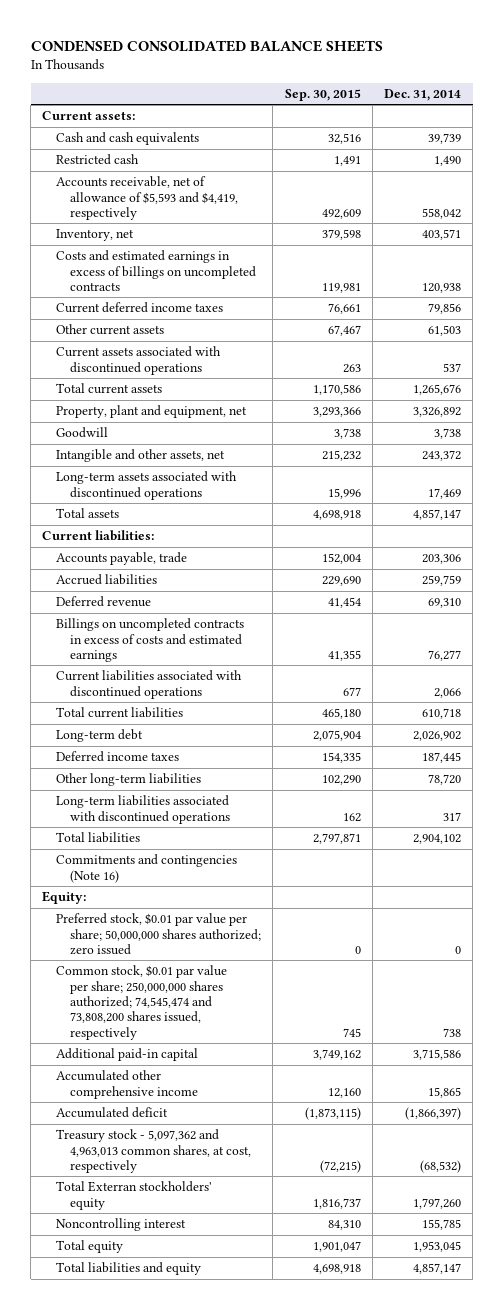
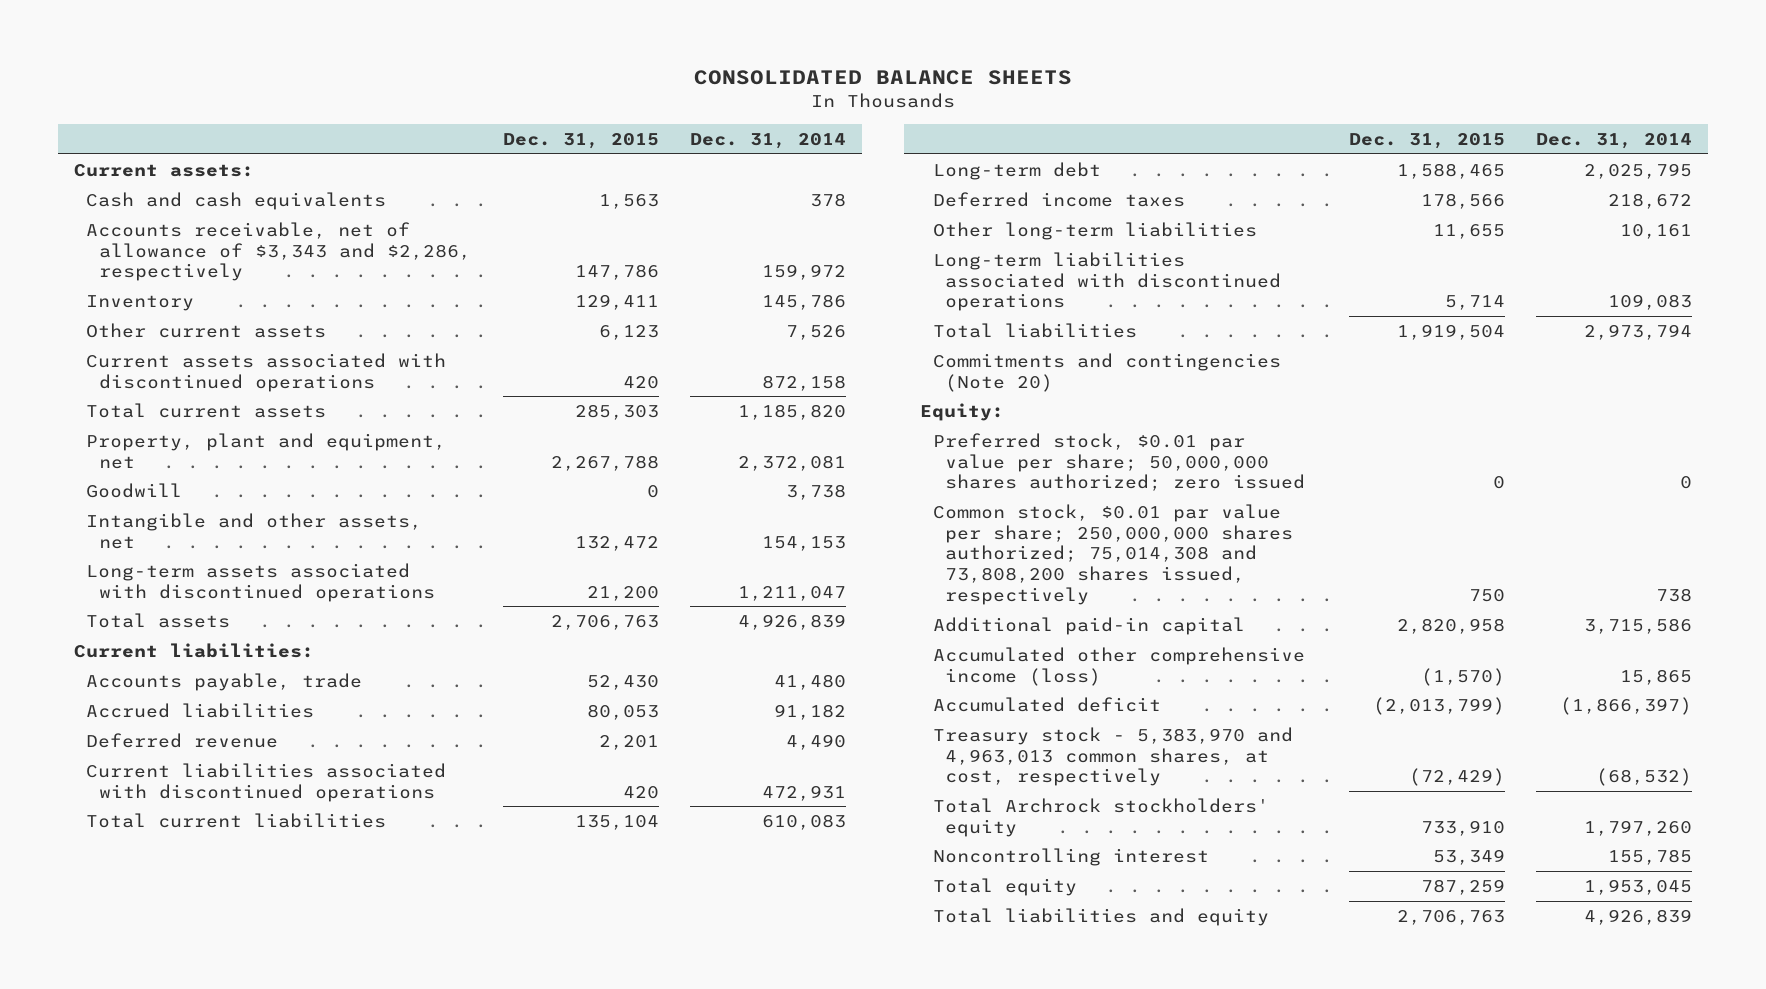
[30,40,383,53] CONDENSED CONSOLIDATED BALANCE SHEETS -> [694,70,1073,86] CONSOLIDATED BALANCE SHEETS
[284,88,361,101] Sep. 30, 2015 -> none
none -> [502,132,659,149] Dec. 31, 2015
[56,154,140,166] Restricted cash -> none
[56,250,257,292] Costs and estimated earnings in excess of billings on uncompleted contracts -> none
[56,302,224,314] Current deferred income taxes -> none
[428,133,462,145] 39,739 -> [810,192,847,207] 378
[56,176,239,221] Accounts receivable, net of allowance of $5,593 and $4,419, respectively -> [86,221,472,282] Accounts receivable, net of allowance of $3,343 and $2,286, respectively
[422,208,462,220] 558,042 -> [762,264,847,281] 159,972
[56,229,135,242] Inventory, net -> [86,294,195,311] Inventory
[422,229,462,241] 403,571 -> [762,293,847,310] 145,786
[428,325,462,337] 61,503 -> [786,324,847,340] 7,526
[443,362,462,372] 537 -> [762,374,847,391] 872,158
[413,384,462,396] 1,265,676 -> [738,403,847,420] 1,185,820
[413,407,462,418] 3,326,892 -> [738,454,847,471] 2,372,081
[422,450,462,462] 243,372 -> [762,535,847,551] 154,153
[428,487,462,499] 17,469 -> [738,585,847,601] 1,211,047
[413,509,462,521] 4,857,147 -> [738,613,847,630] 4,926,839
[56,618,245,663] Billings on uncompleted contracts in excess of costs and estimated earnings -> none
[422,554,462,565] 203,306 -> [774,673,847,690] 41,480
[422,575,462,587] 259,759 -> [774,703,847,720] 91,182
[428,598,462,609] 69,310 -> [786,733,847,750] 4,490
[434,687,462,698] 2,066 -> [762,784,847,801] 472,931
[422,708,462,720] 610,718 -> [762,813,847,830] 610,083
[413,731,462,742] 2,026,902 -> [1584,162,1693,179] 2,025,795
[422,752,462,764] 187,445 -> [1608,192,1693,209] 218,672
[428,774,462,786] 78,720 -> [1620,223,1693,239] 10,161
[443,811,462,821] 317 -> [1608,294,1693,311] 109,083
[413,834,462,845] 2,904,102 -> [1584,323,1693,340] 2,973,794
[56,854,238,883] Commitments and contingencies (Note 16) -> [932,352,1281,392] Commitments and contingencies (Note 20)
[56,965,228,1040] Common stock, $0.01 par value per share; 250,000,000 shares authorized; 74,545,474 and 73,808,200 shares issued, respectively -> [932,503,1294,605] Common stock, $0.01 par value per share; 250,000,000 shares authorized; 75,014,308 and 73,808,200 shares issued, respectively
[56,1070,199,1099] Accumulated other comprehensive income -> [932,646,1305,686] Accumulated other comprehensive income (loss)
[56,1129,252,1174] Treasury stock - 5,097,362 and 4,963,013 common shares, at cost, respectively -> [932,726,1293,787] Treasury stock - 5,383,970 and 4,963,013 common shares, at cost, respectively
[56,1181,213,1210] Total Exterran stockholders' equity -> [932,797,1269,837] Total Archrock stockholders' equity
[413,1263,462,1275] 4,857,147 -> [1584,908,1693,925] 4,926,839

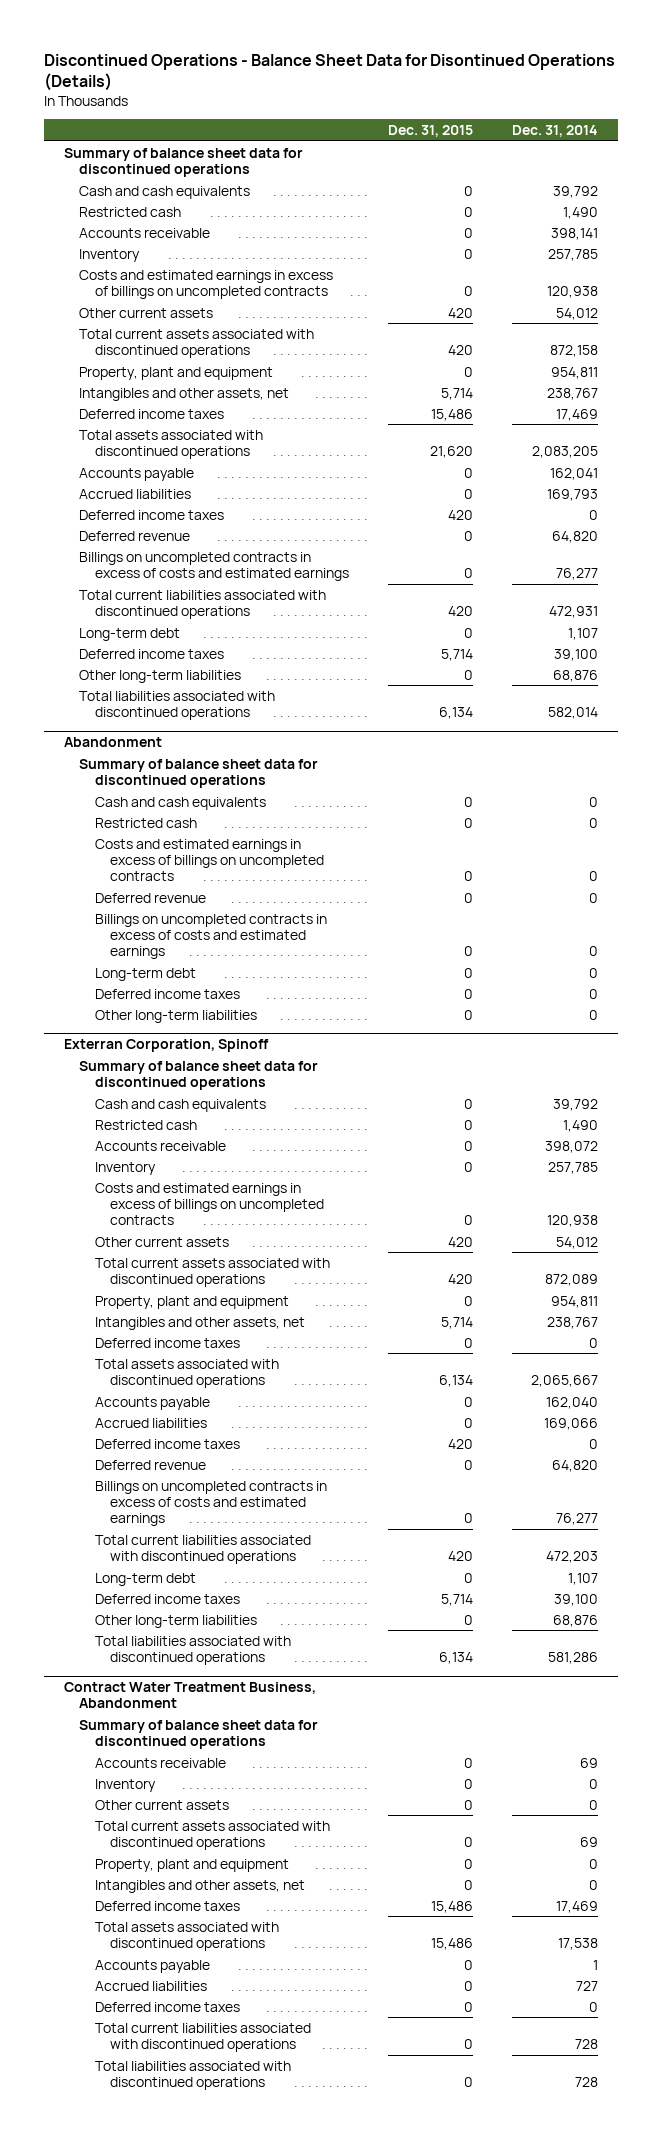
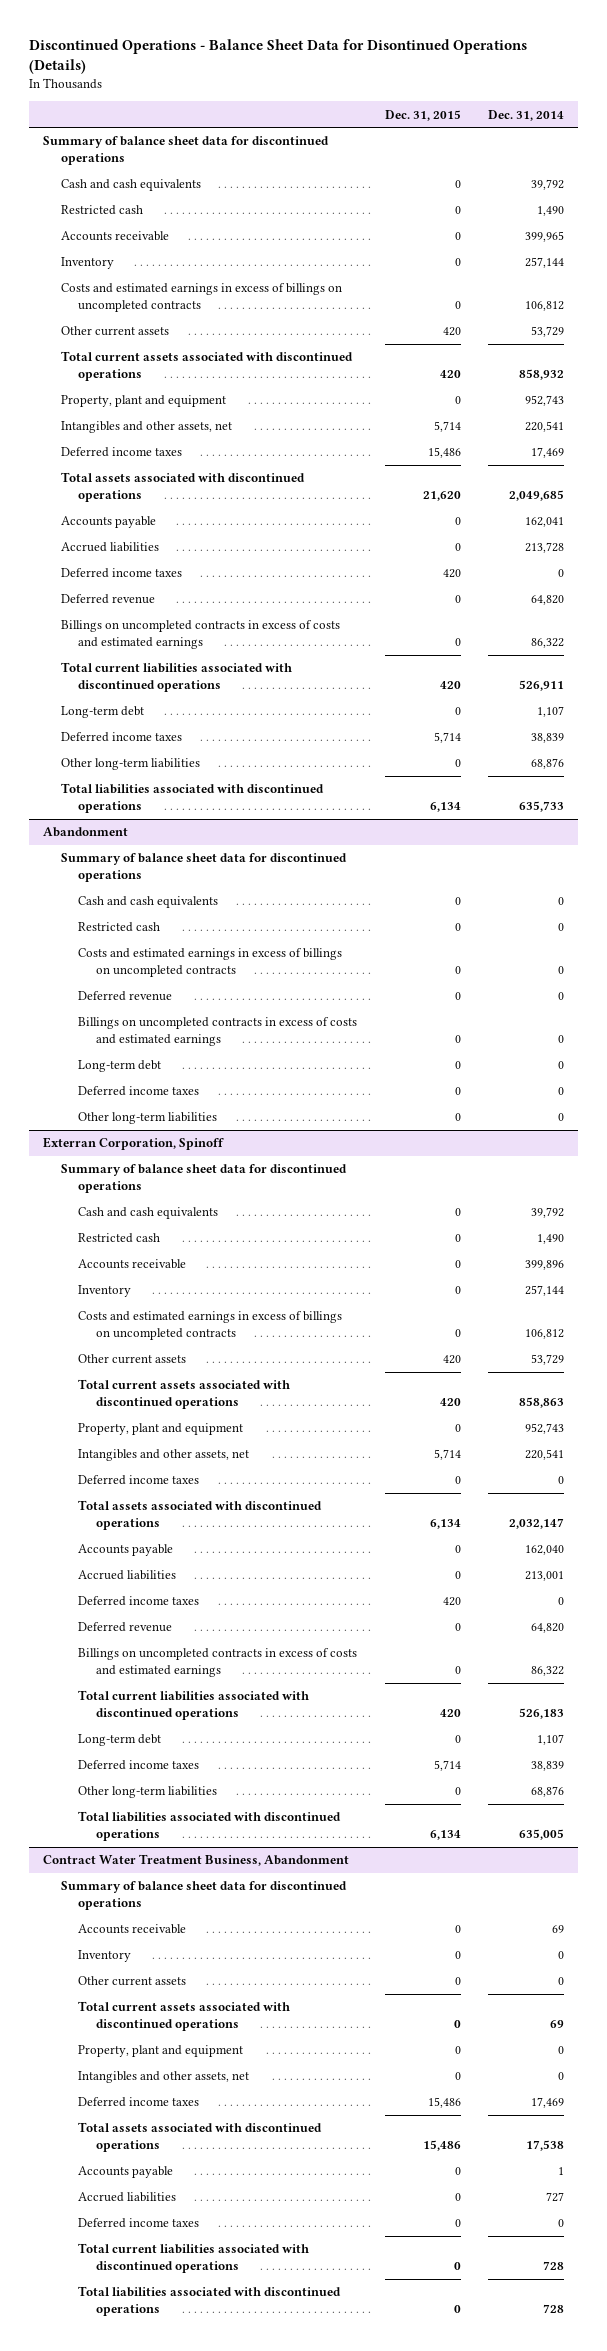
[551,227,599,240] 398,141 -> [525,231,565,243] 399,965
[548,248,599,261] 257,785 -> [525,257,565,269] 257,144
[547,286,599,299] 120,938 -> [525,300,565,311] 106,812
[556,307,599,320] 54,012 -> [531,326,565,338] 53,729
[550,345,599,358] 872,158 -> [519,368,565,380] 858,932
[551,366,599,379] 954,811 -> [525,395,565,407] 952,743
[547,387,599,400] 238,767 -> [525,421,565,433] 220,541
[532,446,599,459] 2,083,205 -> [509,489,565,501] 2,049,685
[547,488,599,501] 169,793 -> [525,542,565,554] 213,728
[556,568,599,581] 76,277 -> [531,637,565,648] 86,322
[549,606,599,619] 472,931 -> [519,679,565,691] 526,911
[554,648,599,661] 39,100 -> [531,733,565,744] 38,839
[548,707,599,720] 582,014 -> [519,800,565,812] 635,733
[545,1140,599,1153] 398,072 -> [525,1260,565,1271] 399,896
[548,1161,599,1174] 257,785 -> [525,1285,565,1297] 257,144
[547,1215,599,1228] 120,938 -> [525,1328,565,1339] 106,812
[556,1236,599,1249] 54,012 -> [531,1354,565,1366] 53,729
[545,1274,599,1287] 872,089 -> [519,1396,565,1408] 858,863
[551,1295,599,1308] 954,811 -> [525,1423,565,1435] 952,743
[547,1316,599,1329] 238,767 -> [525,1449,565,1461] 220,541
[531,1375,599,1388] 2,065,667 -> [509,1517,565,1529] 2,032,147
[544,1417,599,1430] 169,066 -> [525,1571,565,1582] 213,001
[556,1513,599,1526] 76,277 -> [531,1665,565,1676] 86,322
[546,1551,599,1564] 472,203 -> [519,1707,565,1719] 526,183
[554,1593,599,1606] 39,100 -> [531,1761,565,1772] 38,839
[548,1652,599,1665] 581,286 -> [519,1828,565,1840] 635,005

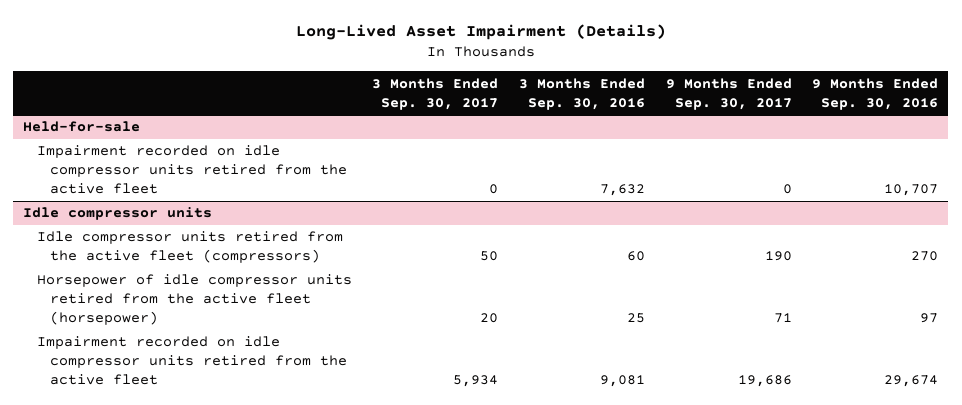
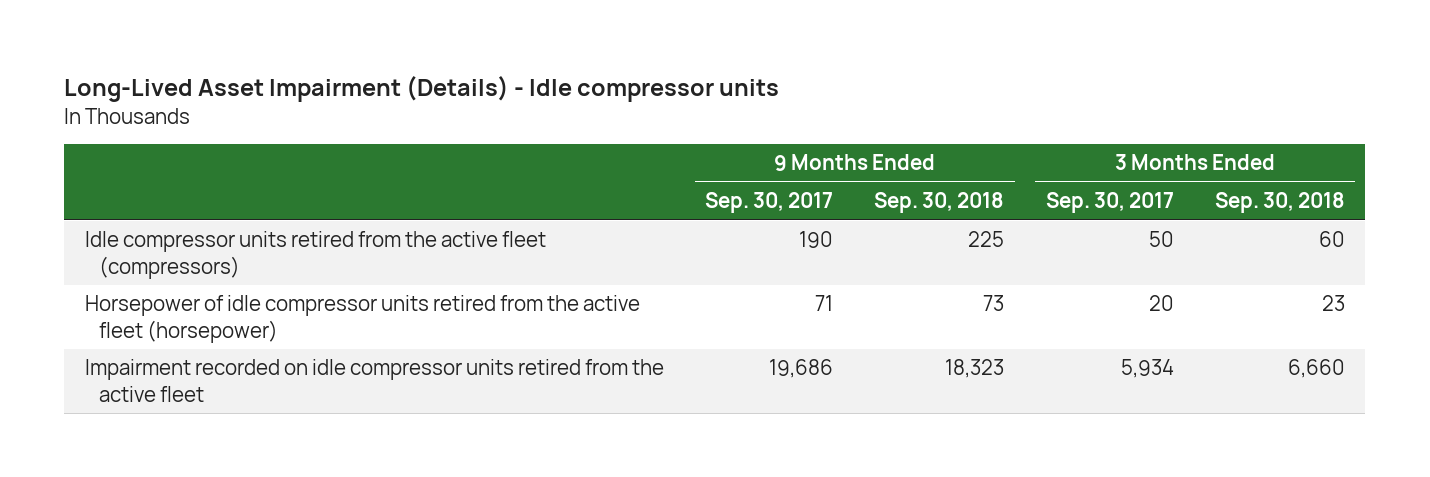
[295,24,666,41] Long-Lived Asset Impairment (Details) -> [64,76,780,103] Long-Lived Asset Impairment (Details) - Idle compressor units
[518,77,645,110] 3 Months Ended Sep. 30, 2016 -> none
[812,77,939,110] 9 Months Ended Sep. 30, 2016 -> none
none -> [874,192,1005,214] Sep. 30, 2018
none -> [1214,192,1345,214] Sep. 30, 2018
[23,121,141,133] Held-for-sale -> none
[36,145,348,195] Impairment recorded on idle compressor units retired from the active fleet -> none
[23,207,213,221] Idle compressor units -> none

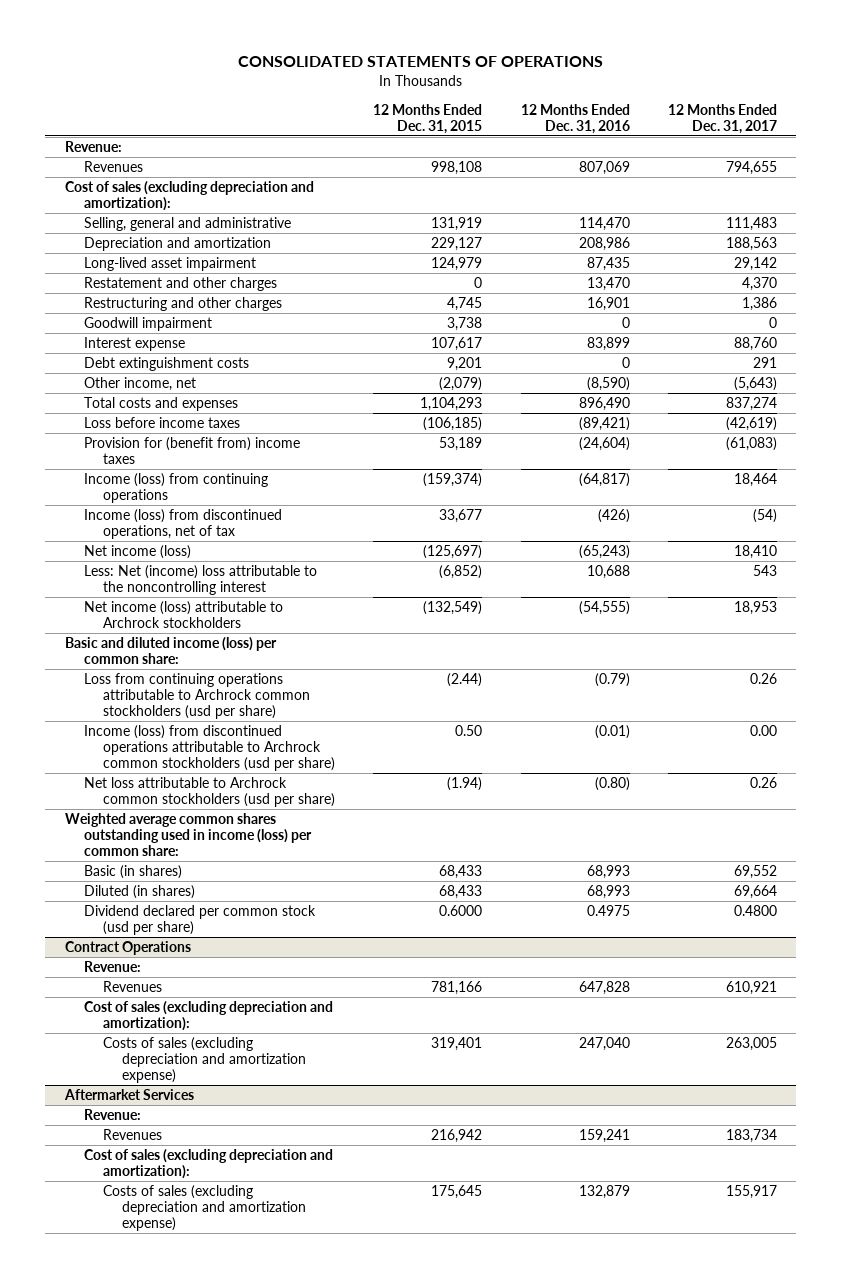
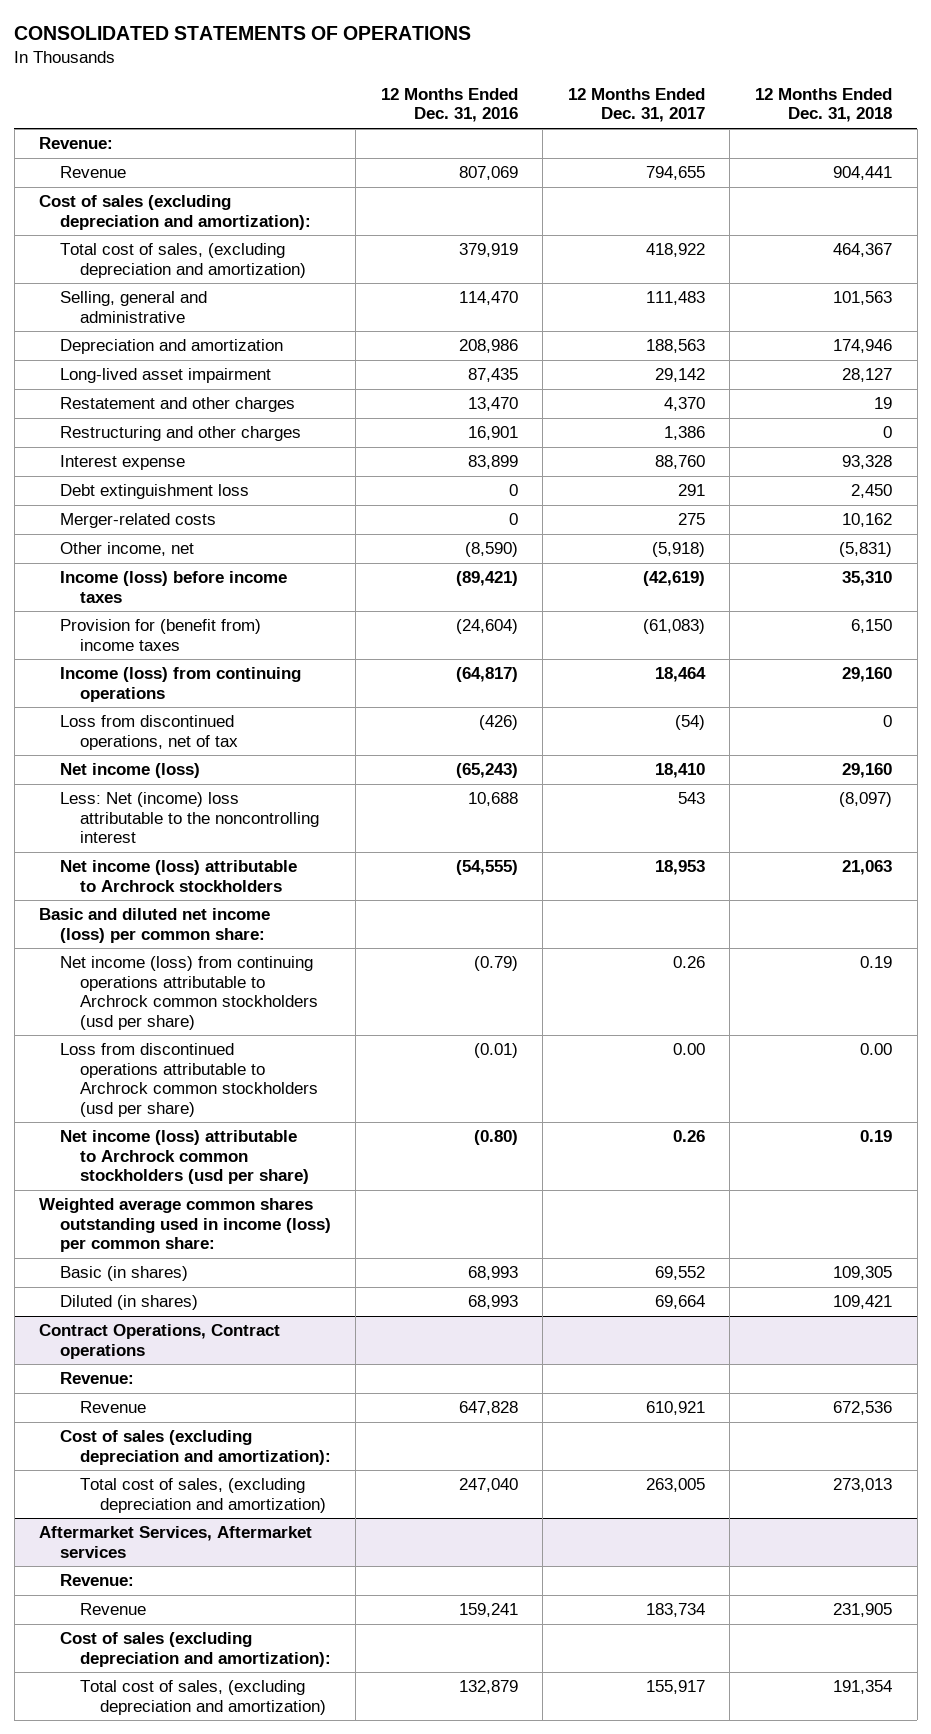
[373,103,483,134] 12 Months Ended Dec. 31, 2015 -> none
none -> [754,87,892,123] 12 Months Ended Dec. 31, 2018
[83,161,143,173] Revenues -> [59,166,126,179] Revenue
none -> [59,243,306,278] Total cost of sales, (excluding depreciation and amortization)
[83,317,212,332] Goodwill impairment -> none
[83,397,238,412] Total costs and expenses -> none
[83,357,249,372] Debt extinguishment costs -> [59,484,249,500] Debt extinguishment loss
none -> [59,513,216,529] Merger-related costs
[734,377,778,392] (5,643) -> [651,542,705,558] (5,918)
[83,417,240,429] Loss before income taxes -> [59,571,287,603] Income (loss) before income taxes
[83,509,282,540] Income (loss) from discontinued operations, net of tax -> [59,715,238,750] Loss from discontinued operations, net of tax
[64,637,277,665] Basic and diluted income (loss) per common share: -> [39,908,271,943] Basic and diluted net income (loss) per common share:
[83,673,311,720] Loss from continuing operations attributable to Archrock common stockholders (usd per share) -> [59,956,318,1030] Net income (loss) from continuing operations attributable to Archrock common stockholders (usd per share)
[83,725,336,772] Income (loss) from discontinued operations attributable to Archrock common stockholders (usd per share) -> [59,1043,318,1117] Loss from discontinued operations attributable to Archrock common stockholders (usd per share)
[83,777,336,808] Net loss attributable to Archrock common stockholders (usd per share) -> [59,1130,309,1185] Net income (loss) attributable to Archrock common stockholders (usd per share)
[83,905,316,936] Dividend declared per common stock (usd per share) -> none
[64,941,191,956] Contract Operations -> [39,1324,281,1359] Contract Operations, Contract operations
[103,981,163,993] Revenues -> [79,1401,146,1414] Revenue
[103,1037,307,1084] Costs of sales (excluding depreciation and amortization expense) -> [79,1478,327,1513] Total cost of sales, (excluding depreciation and amortization)
[63,1089,194,1101] Aftermarket Services -> [39,1526,313,1558] Aftermarket Services, Aftermarket services
[103,1129,163,1141] Revenues -> [79,1603,146,1616] Revenue
[103,1185,307,1232] Costs of sales (excluding depreciation and amortization expense) -> [79,1680,327,1715] Total cost of sales, (excluding depreciation and amortization)

